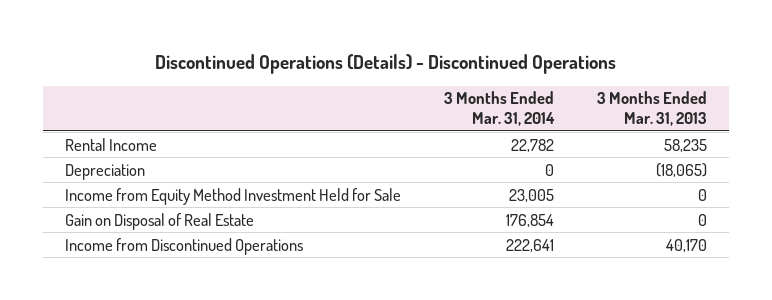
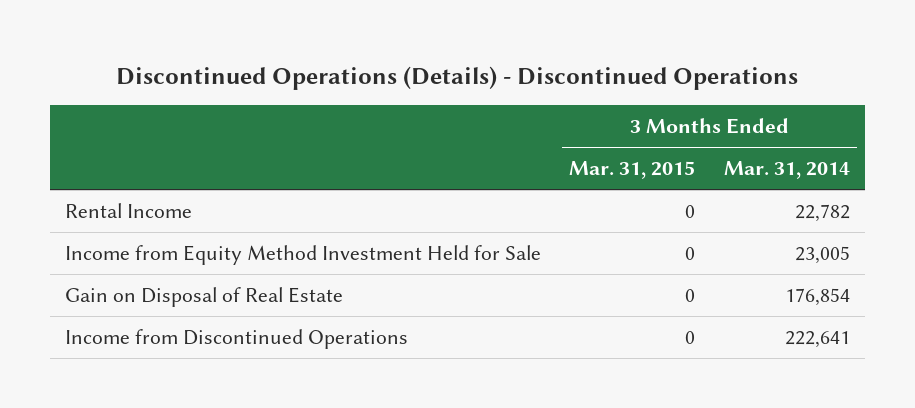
[597,91,708,127] 3 Months Ended Mar. 31, 2013 -> none
none -> [569,161,696,180] Mar. 31, 2015
[64,163,145,180] Depreciation -> none

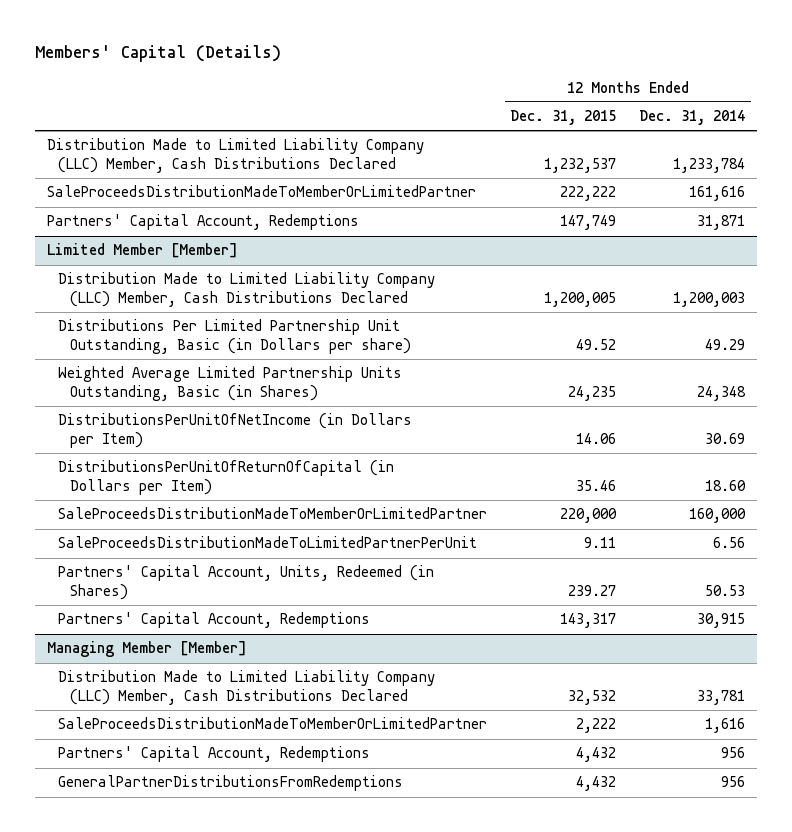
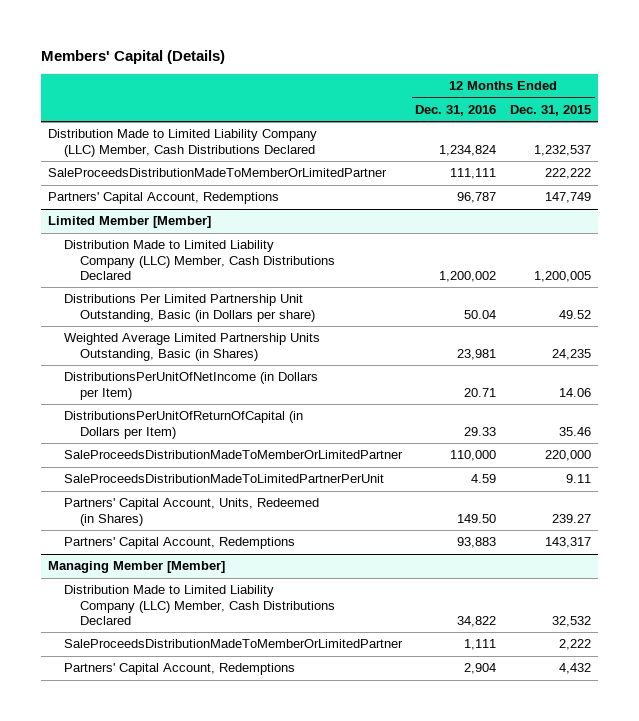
[639,110,746,126] Dec. 31, 2014 -> none
none -> [415,104,497,116] Dec. 31, 2016
[58,775,404,792] GeneralPartnerDistributionsFromRedemptions -> none

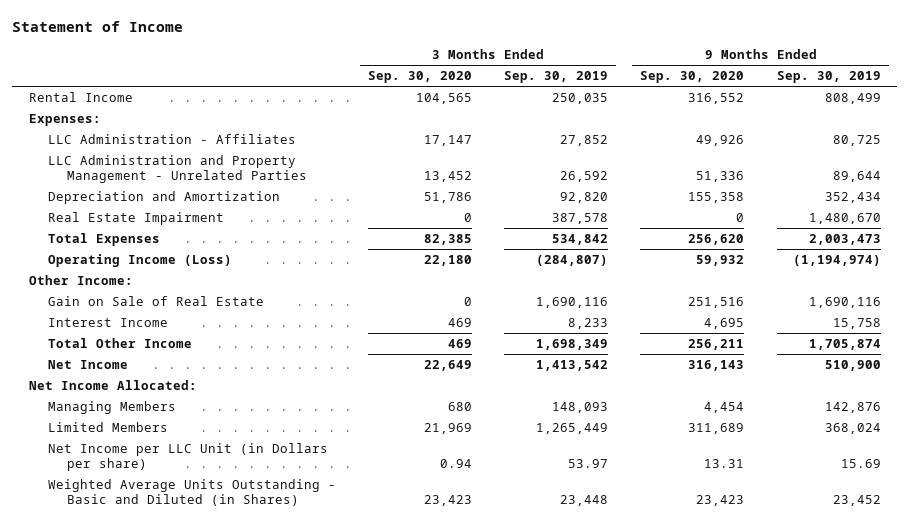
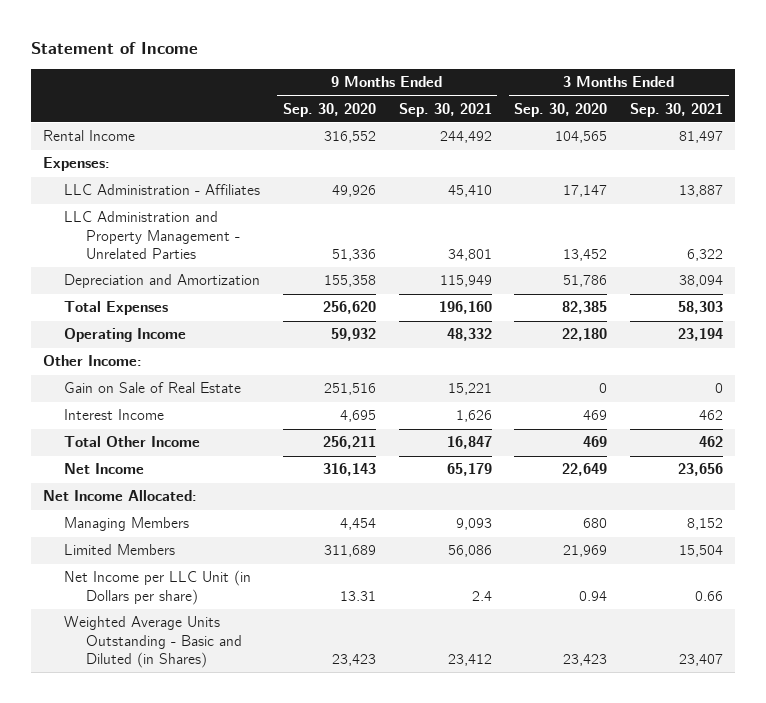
[504,71,609,84] Sep. 30, 2019 -> none
[776,71,881,84] Sep. 30, 2019 -> none
none -> [398,102,492,117] Sep. 30, 2021
none -> [630,102,724,117] Sep. 30, 2021
[47,212,224,226] Real Estate Impairment -> none
[47,254,232,268] Operating Income (Loss) -> [64,328,187,343] Operating Income

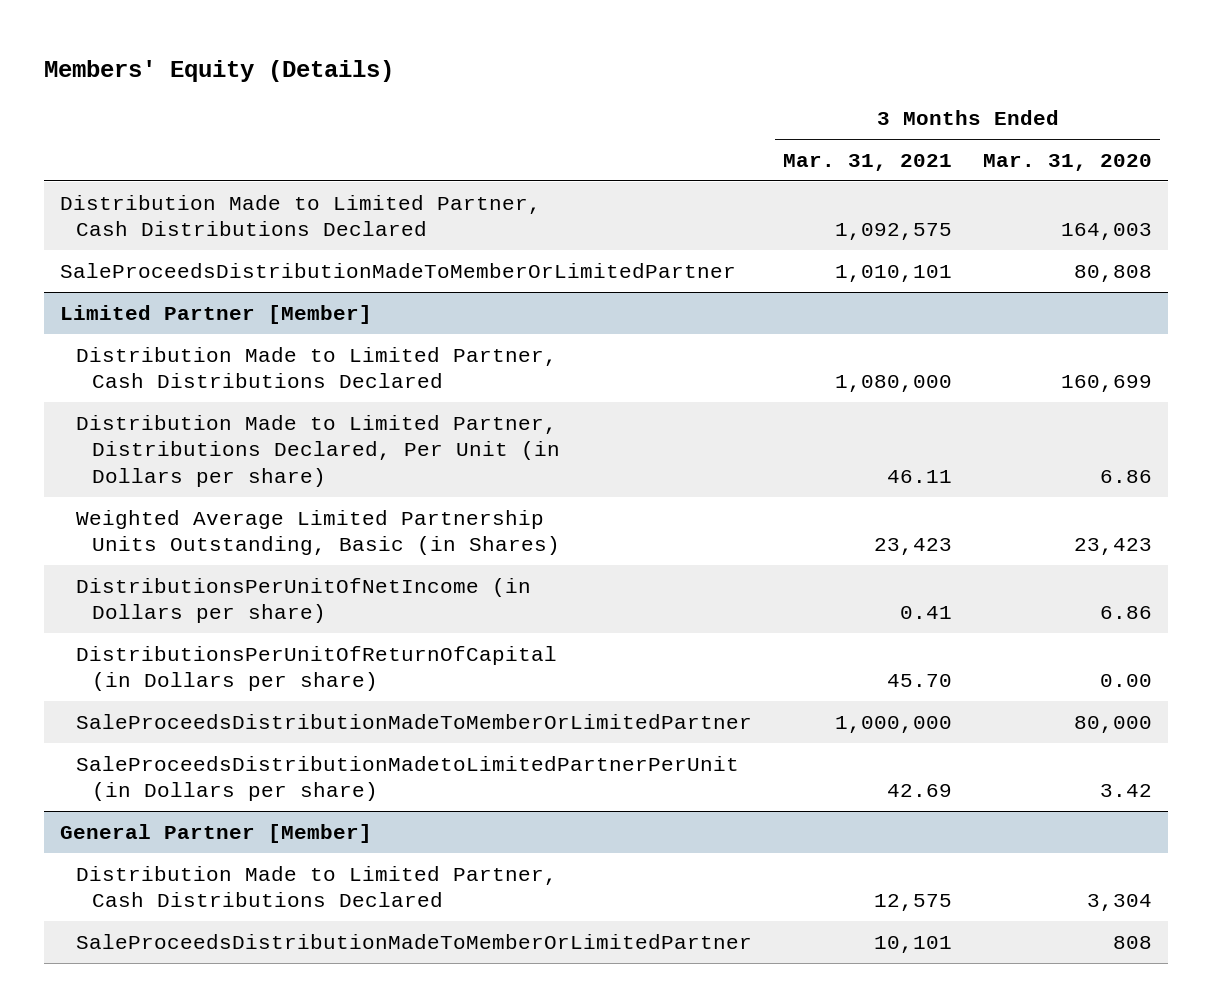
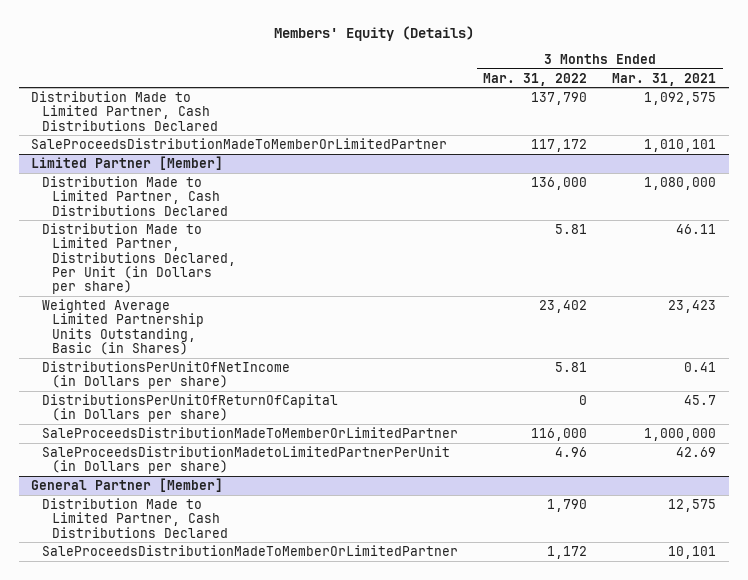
[983,153,1153,171] Mar. 31, 2020 -> none
none -> [482,72,587,86] Mar. 31, 2022
[887,674,953,688] 45.70 -> [684,394,717,405] 45.7

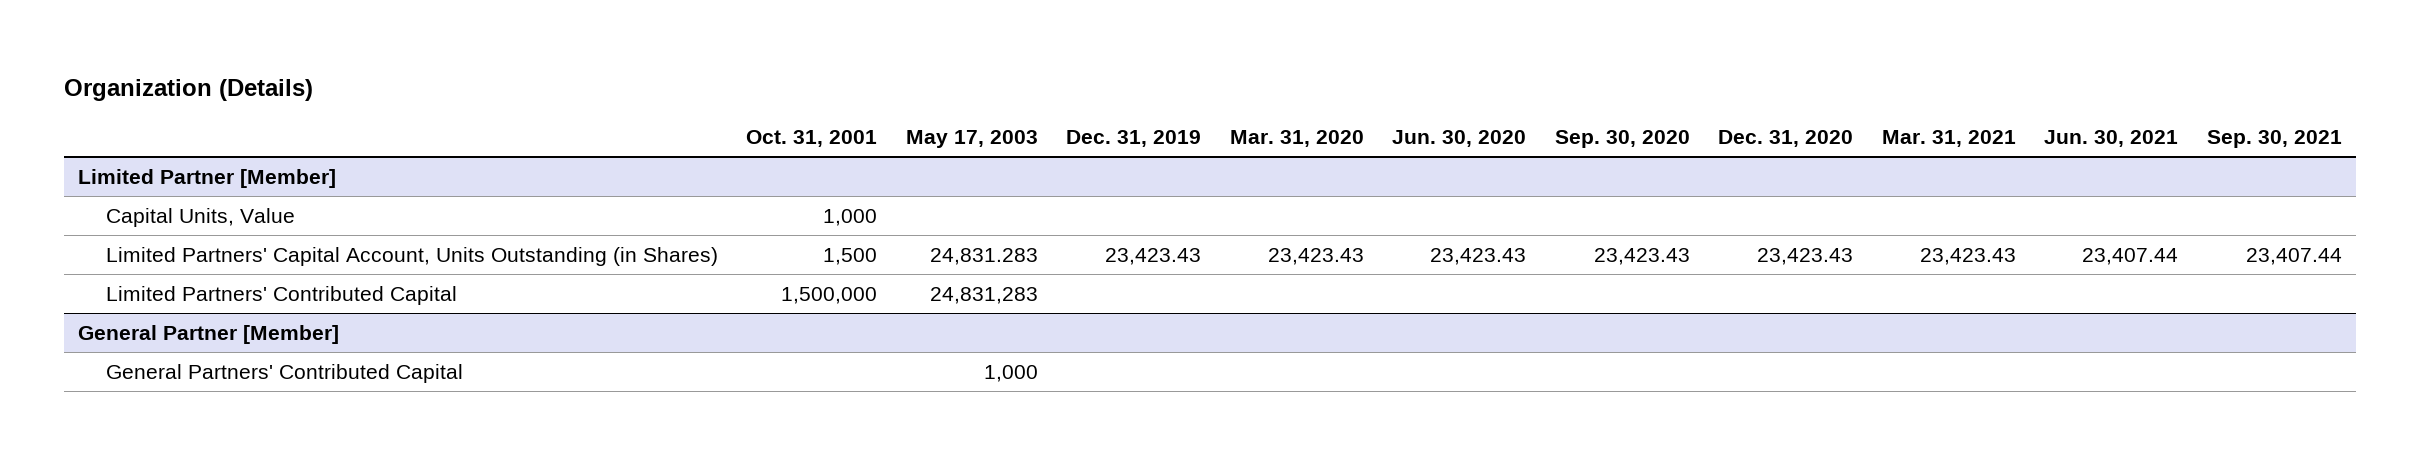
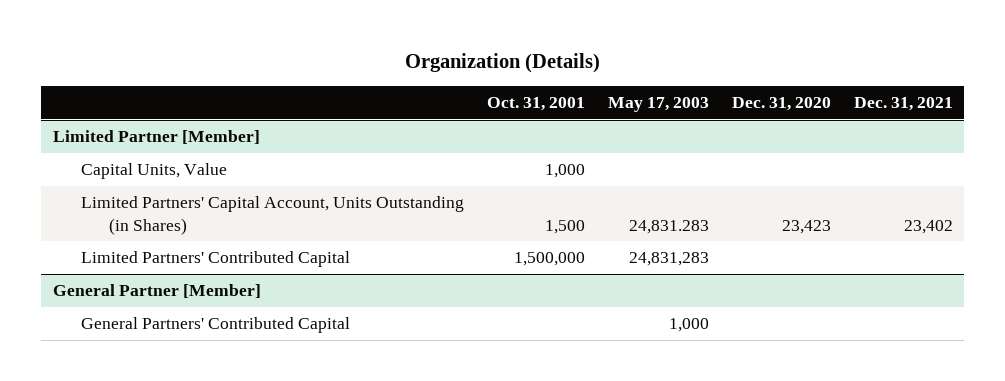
[1066,129,1202,147] Dec. 31, 2019 -> none
[1229,129,1364,147] Mar. 31, 2020 -> none
[1392,129,1527,147] Jun. 30, 2020 -> none
[1554,129,1690,148] Sep. 30, 2020 -> none
[1881,129,2016,147] Mar. 31, 2021 -> none
[2044,129,2179,147] Jun. 30, 2021 -> none
[2206,129,2342,148] Sep. 30, 2021 -> none
none -> [853,97,953,112] Dec. 31, 2021
[1757,247,1854,265] 23,423.43 -> [781,219,831,234] 23,423

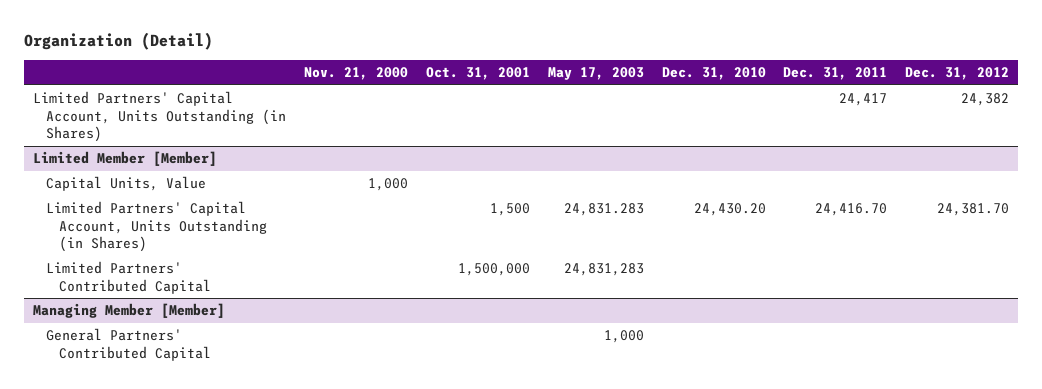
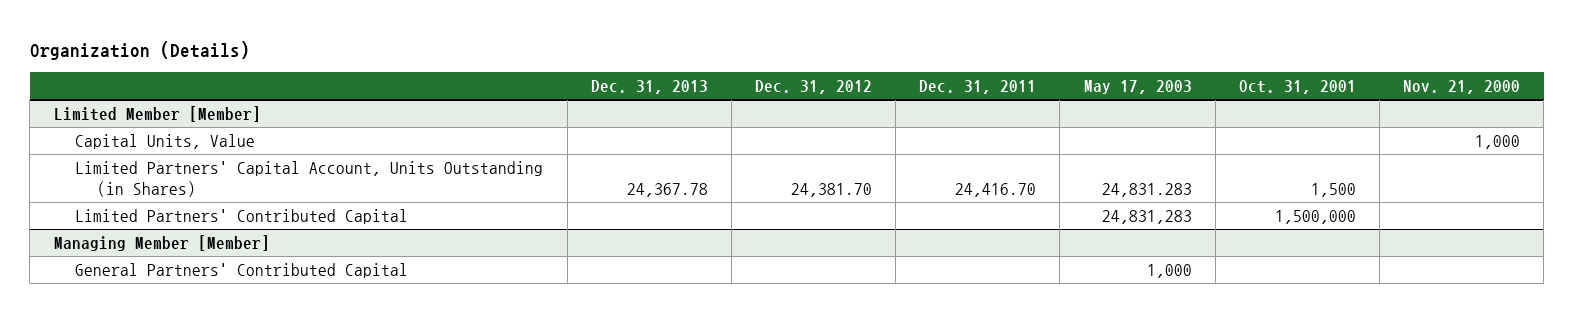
[23,31,213,50] Organization (Detail) -> [29,40,250,60] Organization (Details)
[661,67,766,81] Dec. 31, 2010 -> none
none -> [590,79,708,94] Dec. 31, 2013
[32,91,286,143] Limited Partners' Capital Account, Units Outstanding (in Shares) -> none

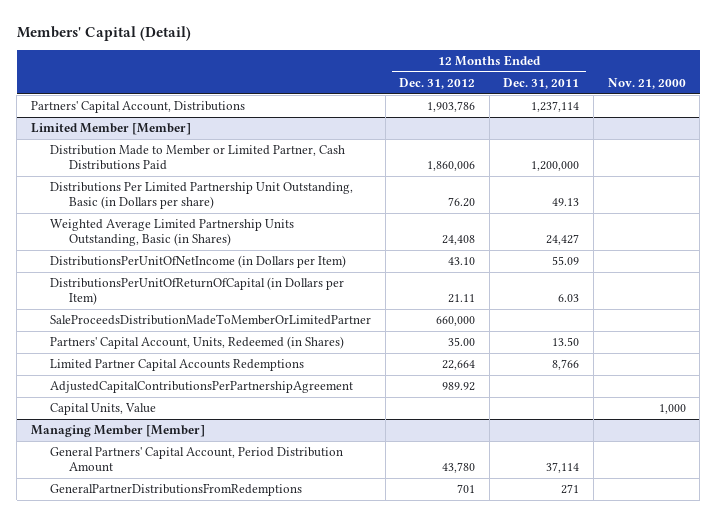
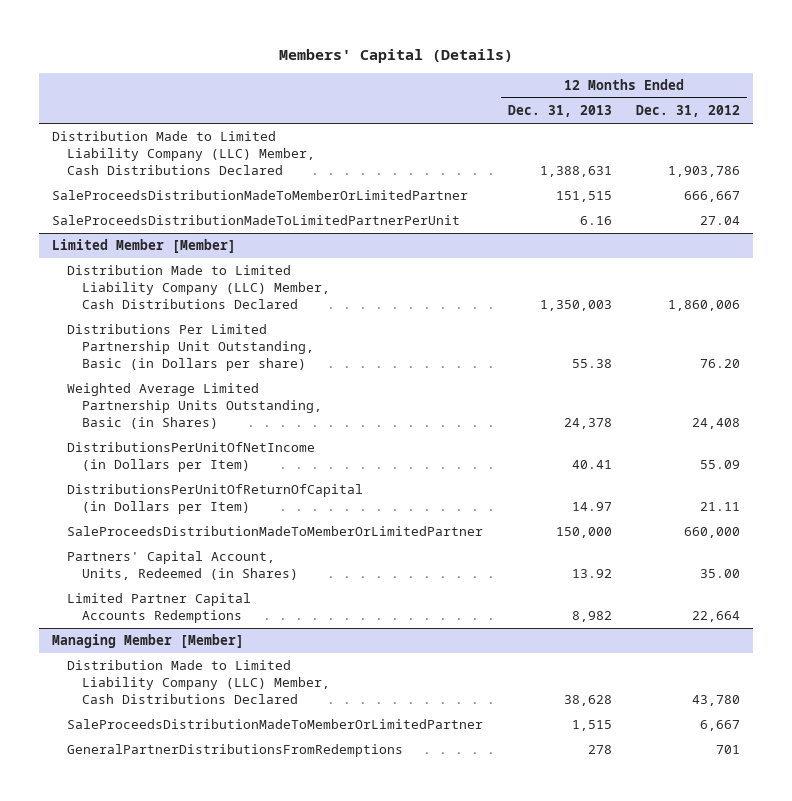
[16,25,191,41] Members' Capital (Detail) -> [279,48,514,63] Members' Capital (Details)
[503,77,580,89] Dec. 31, 2011 -> none
[607,77,686,89] Nov. 21, 2000 -> none
none -> [507,105,612,118] Dec. 31, 2013
[30,101,245,114] Partners' Capital Account, Distributions -> [51,131,315,175] Distribution Made to Limited Liability Company (LLC) Member, Cash Distributions Declared
none -> [51,190,468,201] SaleProceedsDistributionMadeToMemberOrLimitedPartner
none -> [51,215,460,226] SaleProceedsDistributionMadeToLimitedPartnerPerUnit
[49,145,345,171] Distribution Made to Member or Limited Partner, Cash Distributions Paid -> [66,265,330,309] Distribution Made to Limited Liability Company (LLC) Member, Cash Distributions Declared
[448,257,476,266] 43.10 -> [700,460,741,470] 55.09
[49,381,353,394] AdjustedCapitalContributionsPerPartnershipAgreement -> none
[49,403,156,416] Capital Units, Value -> none
[49,447,343,473] General Partners' Capital Account, Period Distribution Amount -> [66,660,330,704] Distribution Made to Limited Liability Company (LLC) Member, Cash Distributions Declared
none -> [66,719,483,730] SaleProceedsDistributionMadeToMemberOrLimitedPartner

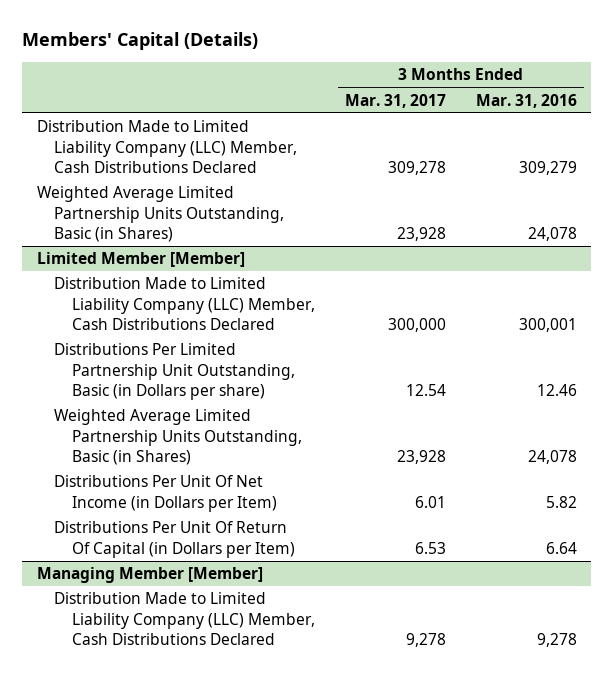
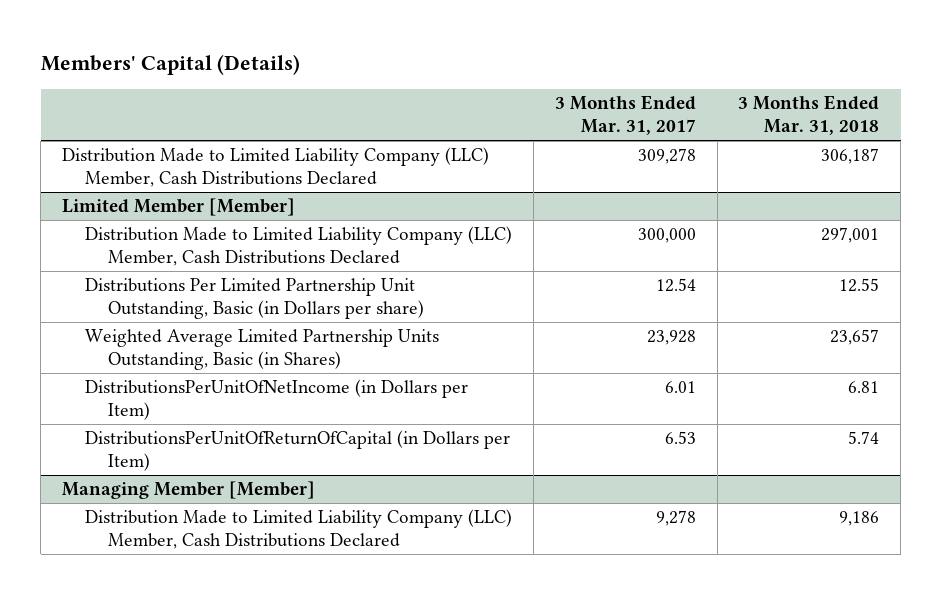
[475,93,577,108] Mar. 31, 2016 -> none
none -> [738,95,880,136] 3 Months Ended Mar. 31, 2018
[36,186,285,242] Weighted Average Limited Partnership Units Outstanding, Basic (in Shares) -> none
[54,475,278,512] Distributions Per Unit Of Net Income (in Dollars per Item) -> [84,379,468,421] DistributionsPerUnitOfNetIncome (in Dollars per Item)
[54,521,296,558] Distributions Per Unit Of Return Of Capital (in Dollars per Item) -> [84,430,510,472] DistributionsPerUnitOfReturnOfCapital (in Dollars per Item)

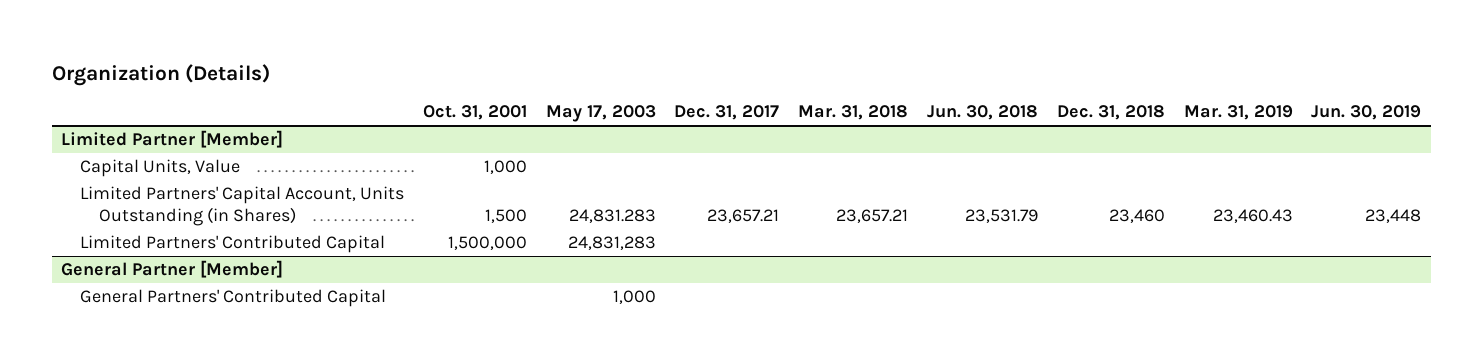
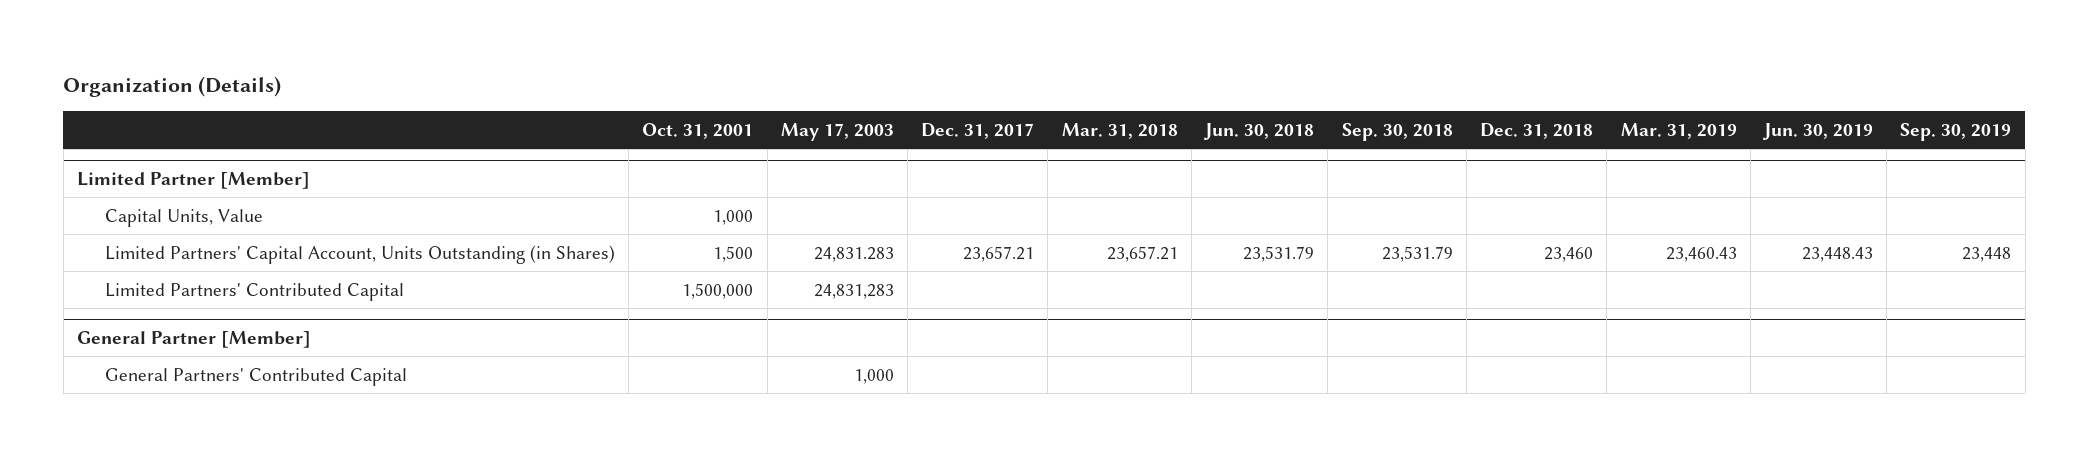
none -> [1341,122,1453,141] Sep. 30, 2018
none -> [1900,122,2012,141] Sep. 30, 2019
[1365,208,1422,223] 23,448 -> [1801,246,1873,262] 23,448.43

